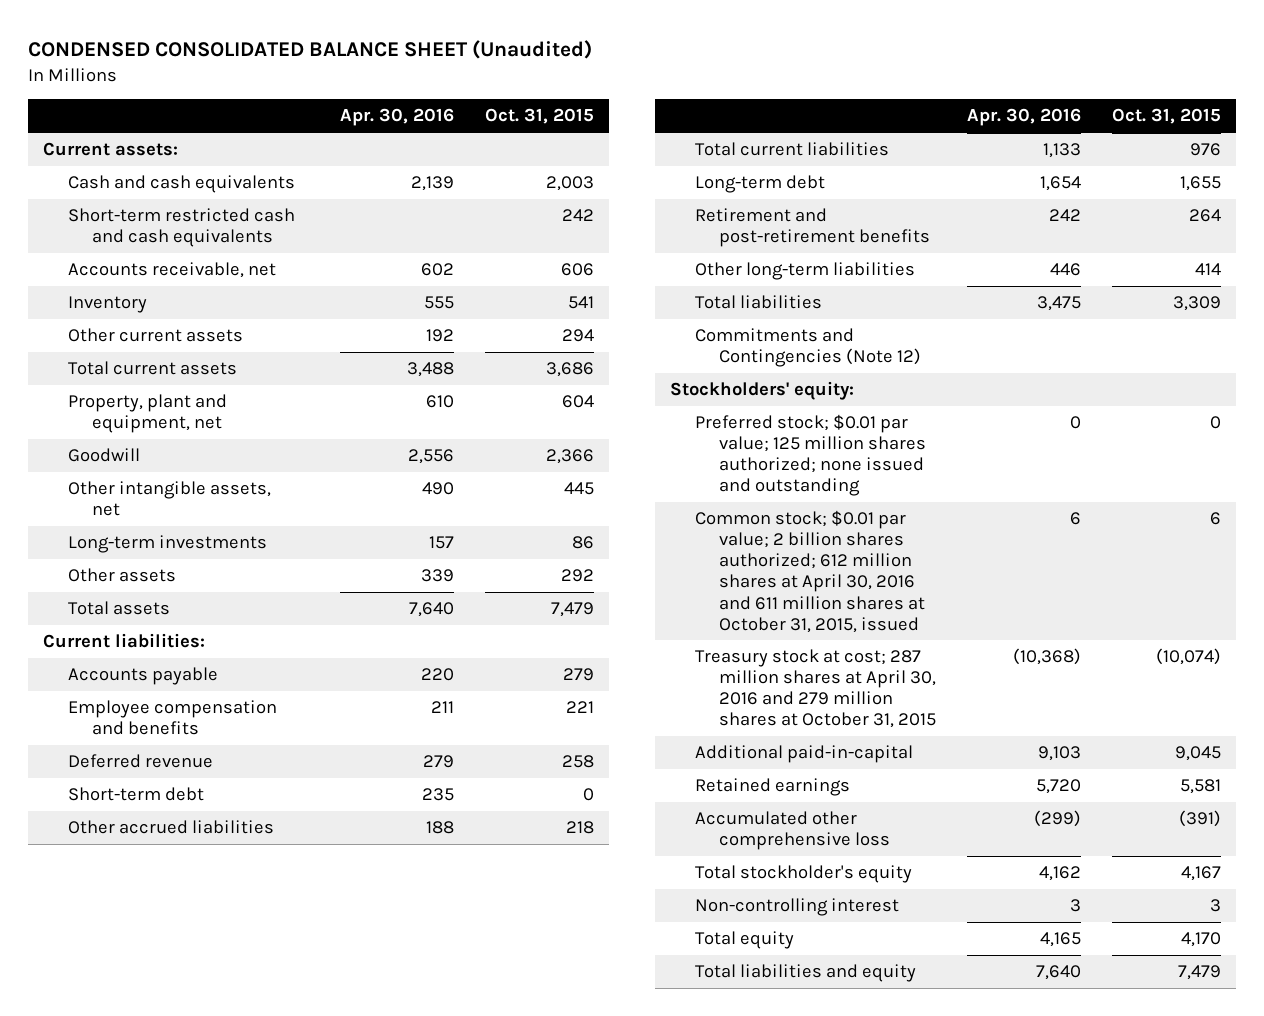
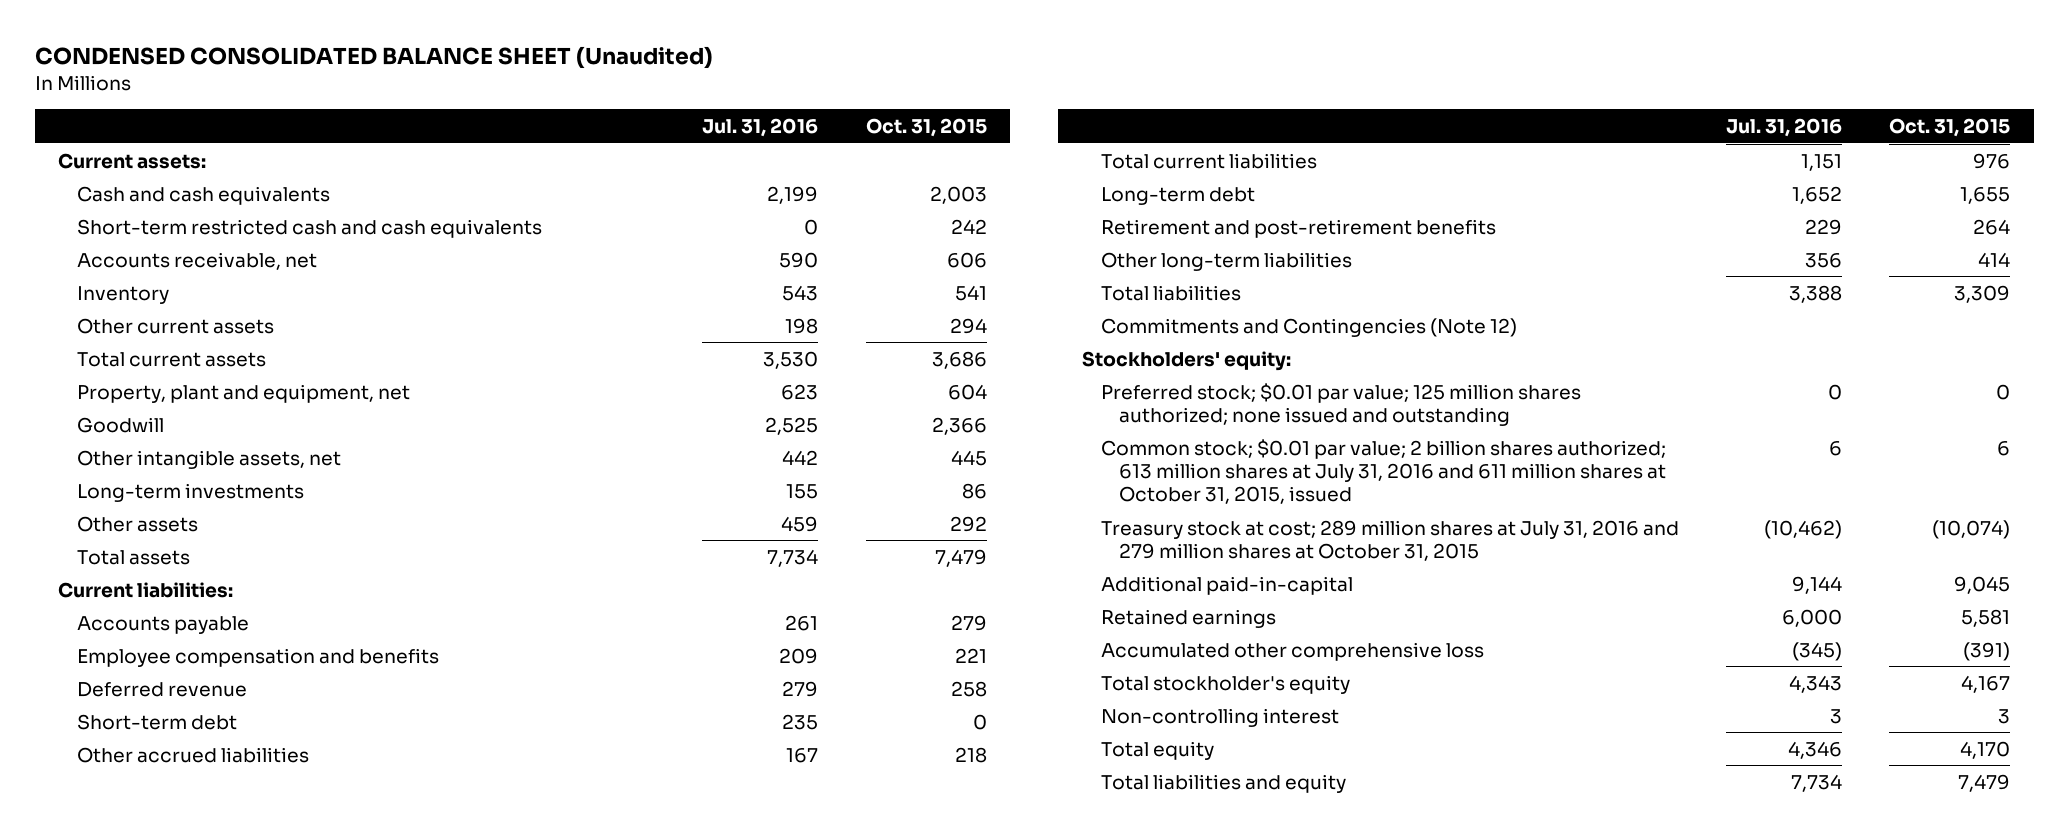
[339,108,454,127] Apr. 30, 2016 -> none
none -> [702,117,819,137] Jul. 31, 2016
[694,510,926,633] Common stock; $0.01 par value; 2 billion shares authorized; 612 million shares at April 30, 2016 and 611 million shares at October 31, 2015, issued -> [1100,438,1667,504] Common stock; $0.01 par value; 2 billion shares authorized; 613 million shares at July 31, 2016 and 611 million shares at October 31, 2015, issued
[694,649,937,729] Treasury stock at cost; 287 million shares at April 30, 2016 and 279 million shares at October 31, 2015 -> [1100,519,1679,561] Treasury stock at cost; 289 million shares at July 31, 2016 and 279 million shares at October 31, 2015

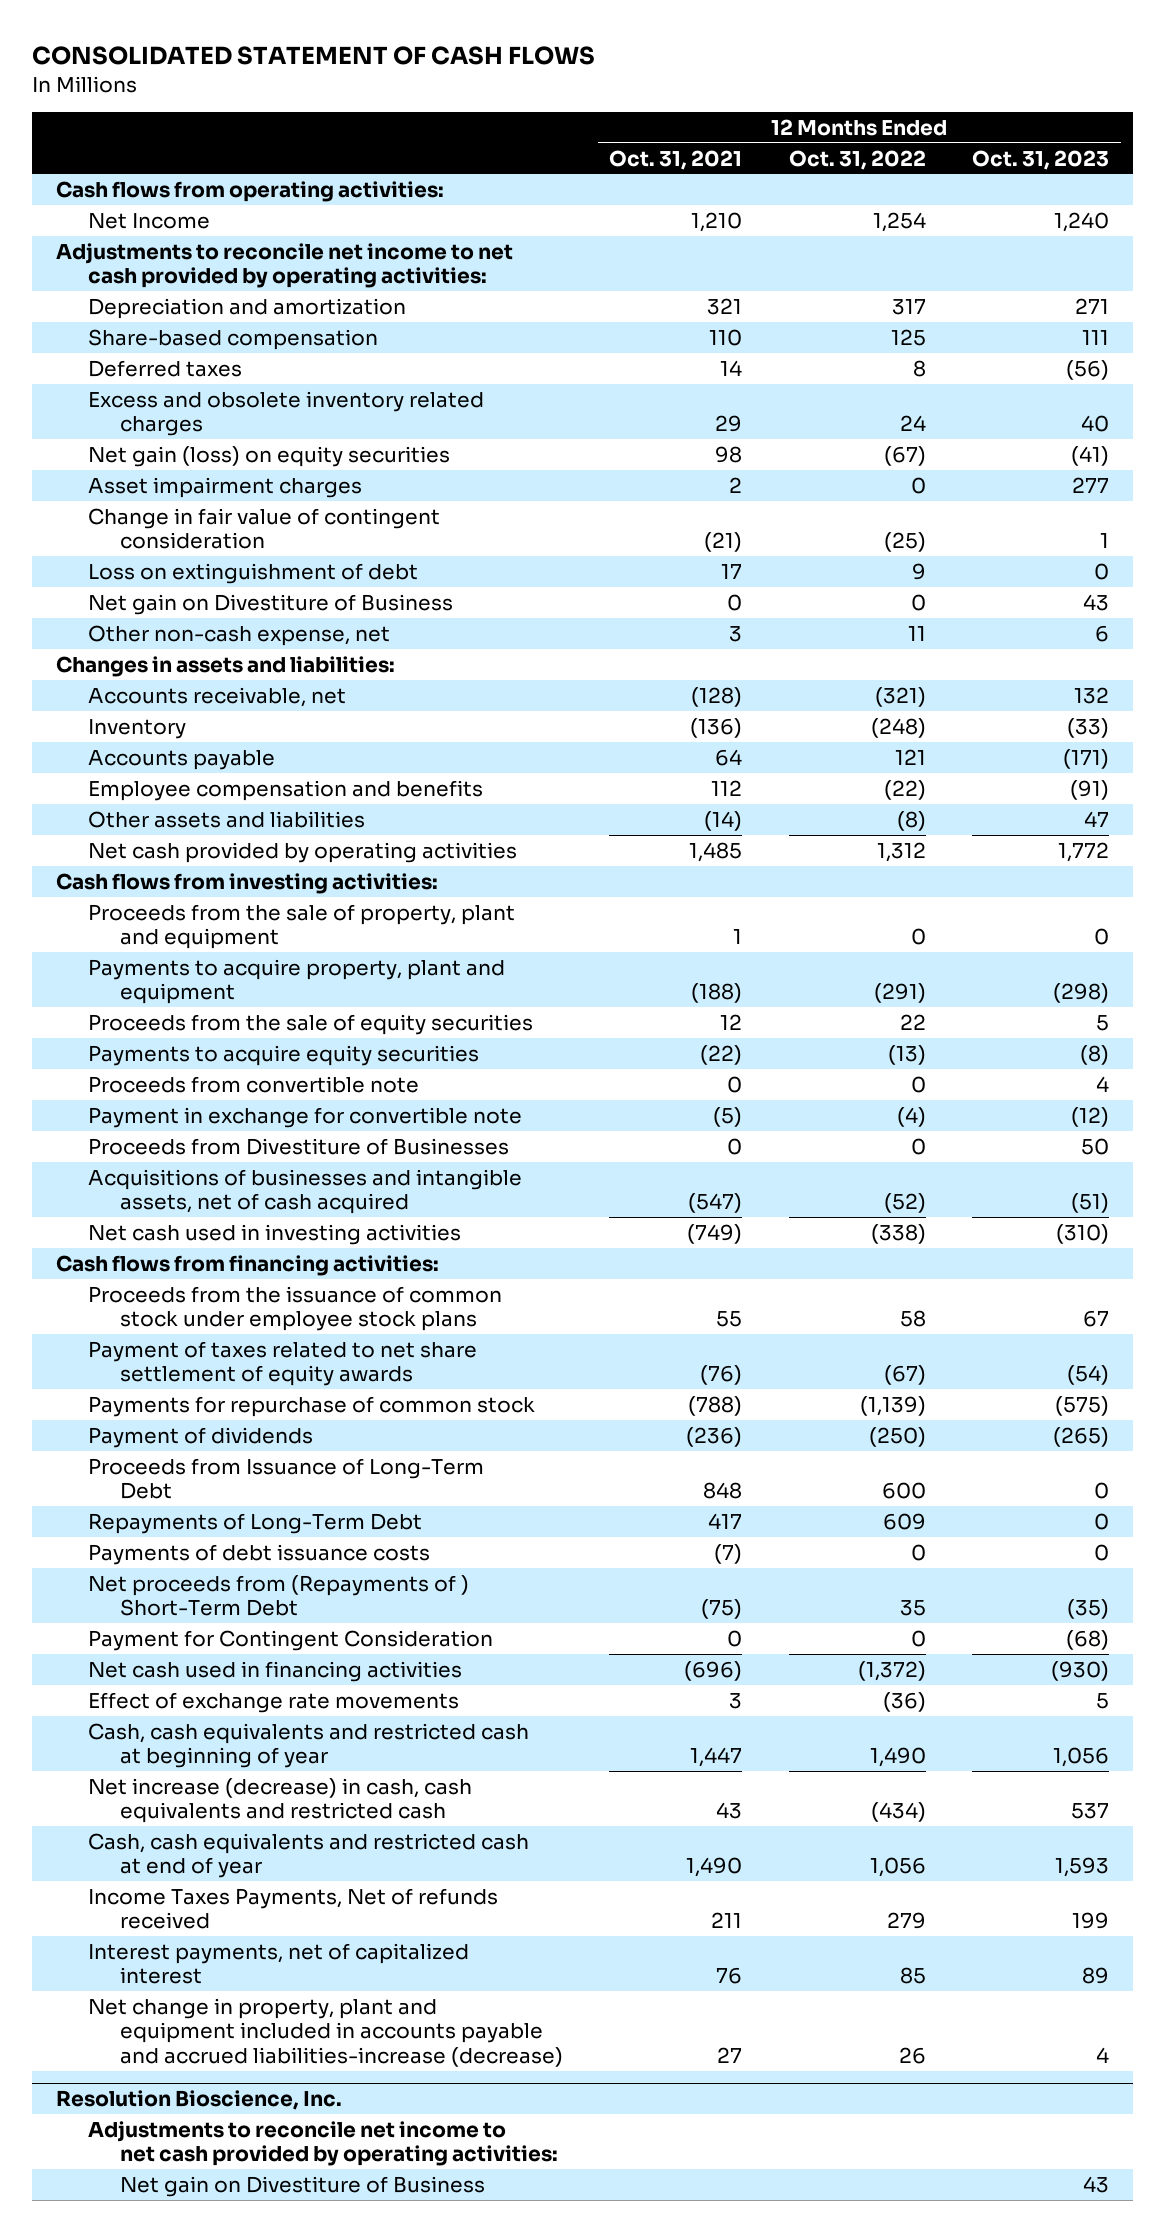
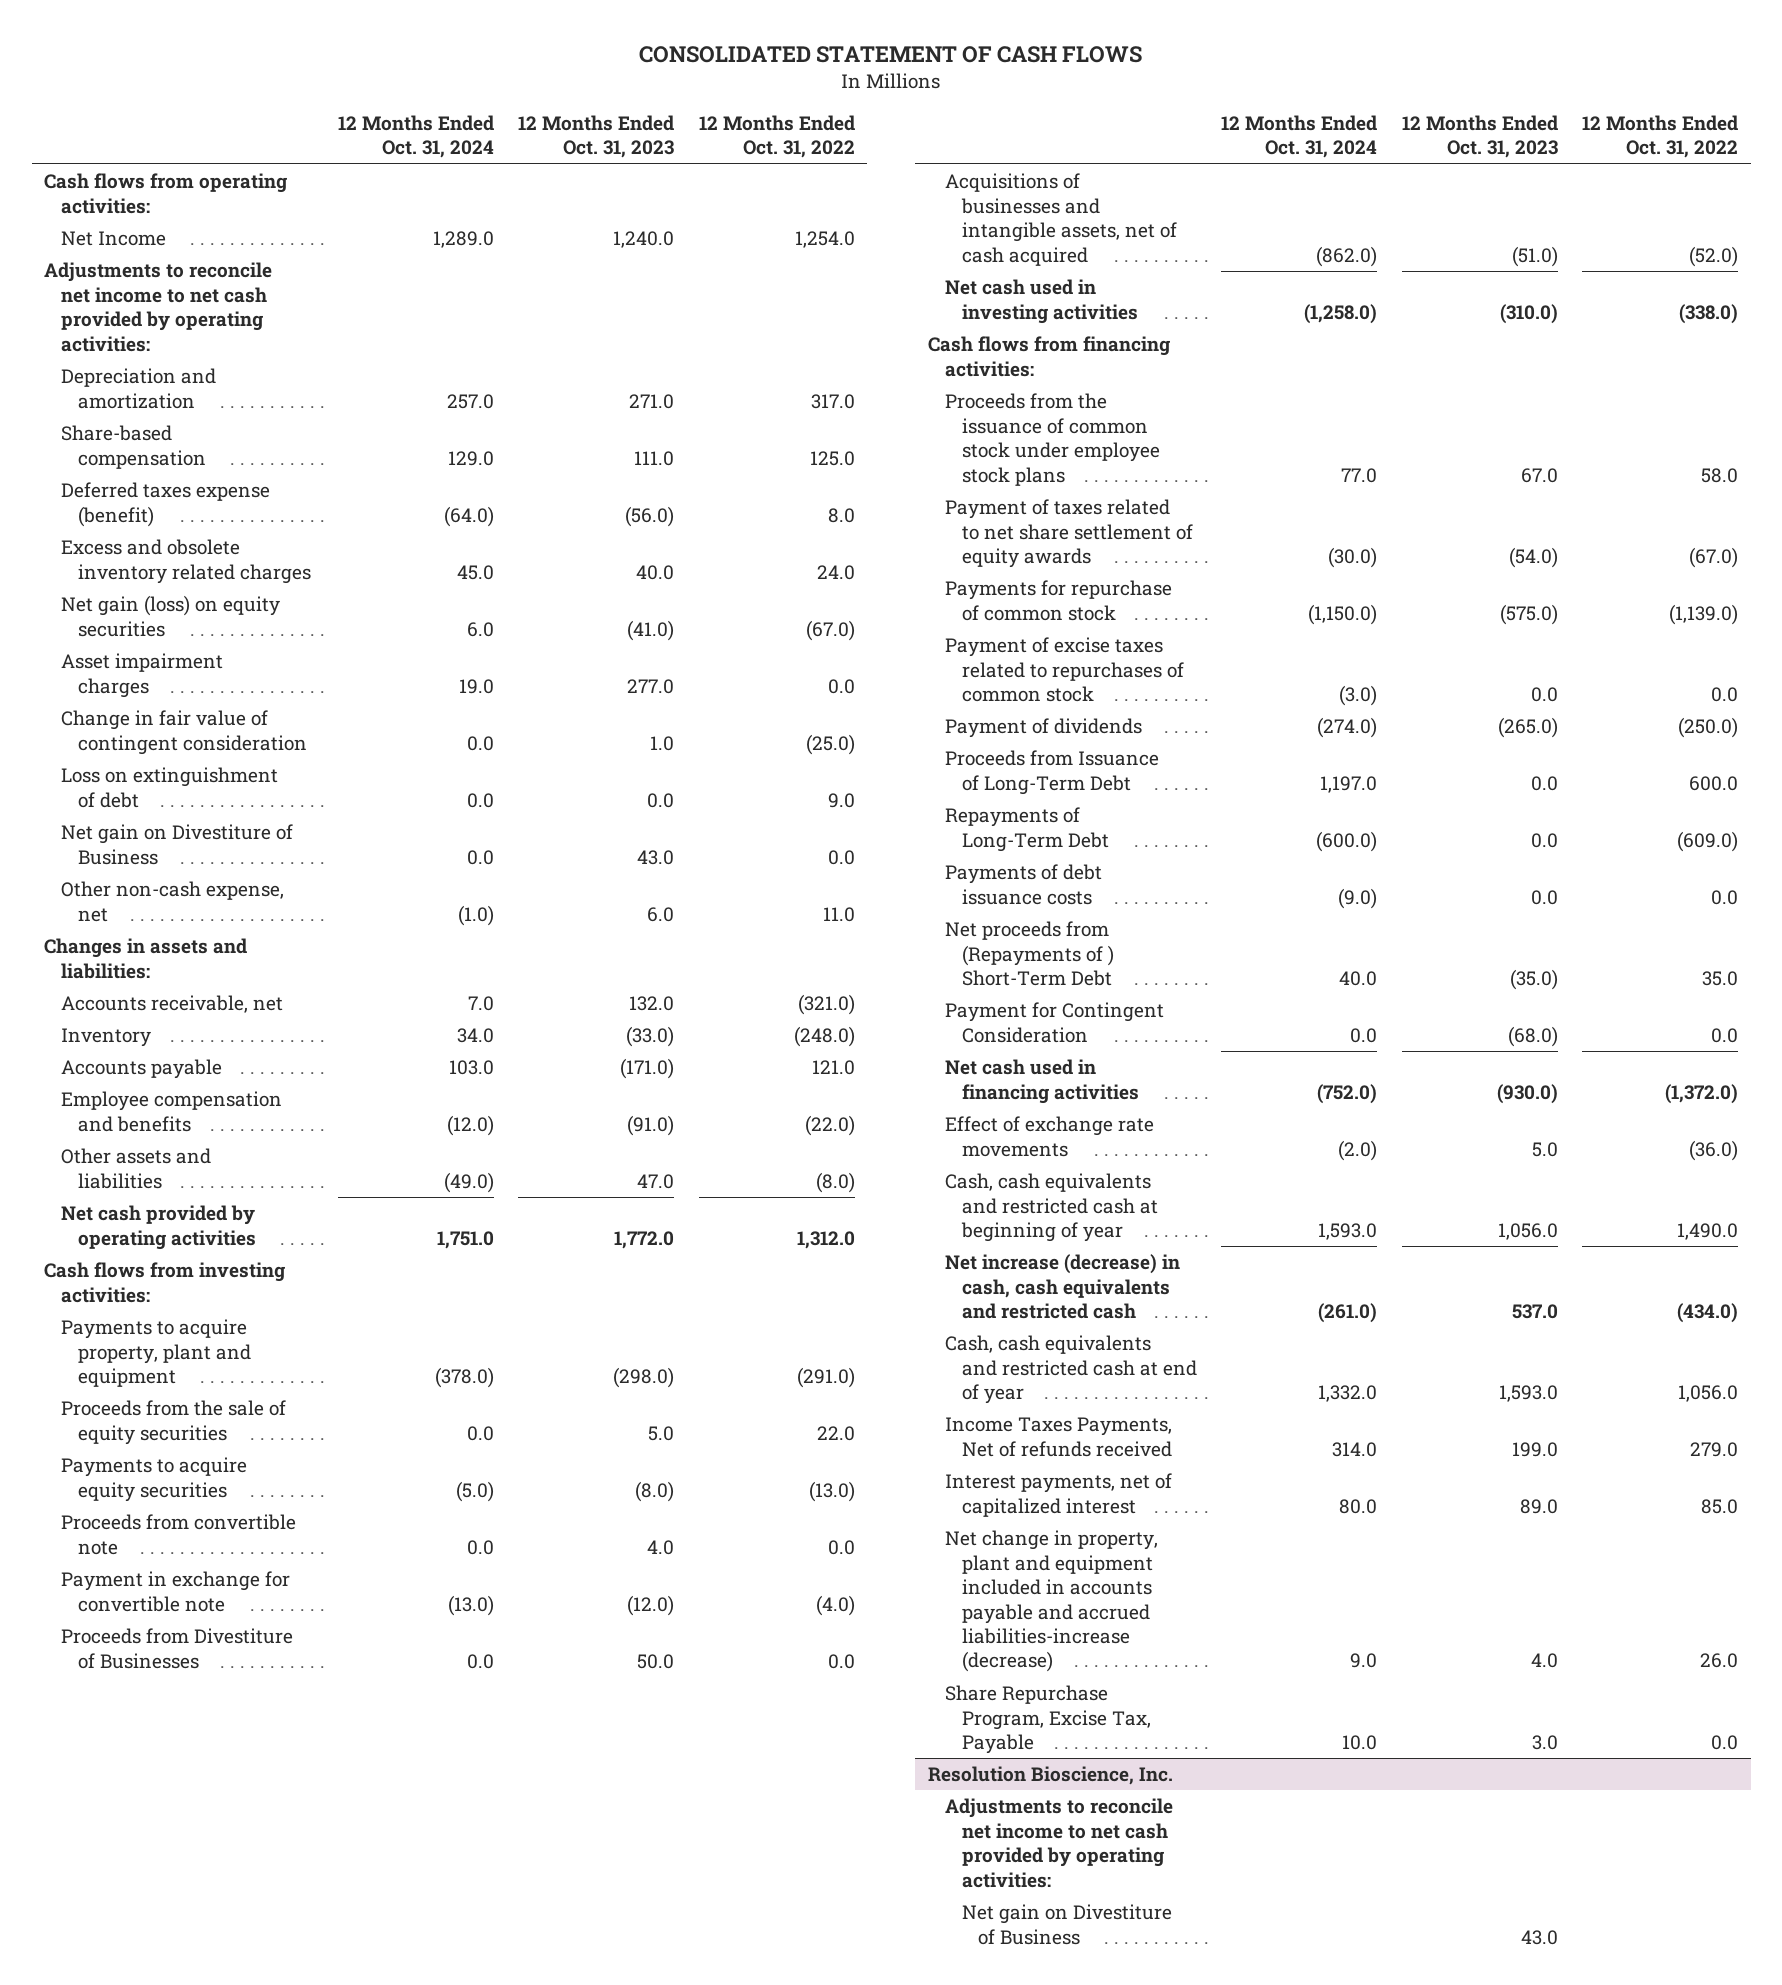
[609,149,743,170] Oct. 31, 2021 -> none
none -> [337,114,494,159] 12 Months Ended Oct. 31, 2024
[872,211,926,232] 1,254 -> [794,231,855,249] 1,254.0
[1054,211,1110,232] 1,240 -> [613,231,675,249] 1,240.0
[891,298,926,315] 317 -> [810,393,855,409] 317.0
[1075,297,1110,314] 271 -> [629,393,675,409] 271.0
[890,328,926,346] 125 -> [809,450,855,466] 125.0
[1082,329,1110,345] 111 -> [634,450,675,466] 111.0
[87,359,242,377] Deferred taxes -> [61,482,271,527] Deferred taxes expense (benefit)
[912,359,926,377] 8 -> [827,507,855,523] 8.0
[1066,359,1110,380] (56) -> [625,505,675,527] (56.0)
[899,415,926,432] 24 -> [816,564,855,580] 24.0
[1081,415,1110,433] 40 -> [636,564,675,580] 40.0
[883,445,926,466] (67) -> [805,619,855,641] (67.0)
[1071,445,1110,466] (41) -> [627,619,675,641] (41.0)
[910,476,926,494] 0 -> [827,678,855,694] 0.0
[1072,476,1110,493] 277 -> [627,678,675,694] 277.0
[883,532,926,553] (25) -> [805,733,855,755] (25.0)
[1100,533,1110,549] 1 -> [650,735,675,751] 1.0
[911,562,926,580] 9 -> [827,792,855,808] 9.0
[1094,562,1110,580] 0 -> [647,792,675,808] 0.0
[910,593,926,611] 0 -> [827,849,855,865] 0.0
[1083,593,1110,611] 43 -> [637,849,675,865] 43.0
[907,625,926,641] 11 -> [822,906,855,922] 11.0
[1095,624,1110,642] 6 -> [647,906,675,922] 6.0
[874,686,926,707] (321) -> [797,994,855,1016] (321.0)
[1074,686,1110,704] 132 -> [629,996,675,1012] 132.0
[870,717,926,738] (248) -> [793,1026,855,1048] (248.0)
[1067,717,1110,738] (33) -> [626,1026,675,1048] (33.0)
[894,748,926,765] 121 -> [811,1060,855,1076] 121.0
[1063,748,1110,769] (171) -> [620,1058,675,1080] (171.0)
[883,779,926,800] (22) -> [804,1114,855,1136] (22.0)
[1070,779,1110,800] (91) -> [627,1114,675,1136] (91.0)
[896,810,926,831] (8) -> [815,1171,855,1193] (8.0)
[1084,810,1110,827] 47 -> [637,1173,675,1189] 47.0
[876,841,926,862] 1,312 -> [796,1230,855,1249] 1,312.0
[1058,841,1110,862] 1,772 -> [614,1230,675,1249] 1,772.0
[87,903,515,950] Proceeds from the sale of property, plant and equipment -> none
[873,983,926,1004] (291) -> [796,1367,855,1389] (291.0)
[1053,983,1110,1004] (298) -> [613,1367,675,1389] (298.0)
[899,1013,926,1030] 22 -> [816,1425,855,1441] 22.0
[1096,1014,1110,1031] 5 -> [648,1425,675,1441] 5.0
[887,1044,926,1065] (13) -> [808,1480,855,1502] (13.0)
[1080,1044,1110,1065] (8) -> [635,1480,675,1502] (8.0)
[910,1075,926,1093] 0 -> [827,1539,855,1555] 0.0
[1096,1075,1110,1092] 4 -> [647,1539,675,1555] 4.0
[896,1106,926,1127] (4) -> [815,1594,855,1616] (4.0)
[1071,1106,1110,1127] (12) -> [627,1594,675,1616] (12.0)
[910,1137,926,1155] 0 -> [827,1653,855,1669] 0.0
[1081,1137,1110,1155] 50 -> [637,1653,675,1669] 50.0
[883,1193,926,1214] (52) -> [1689,245,1739,267] (52.0)
[1071,1193,1110,1214] (51) -> [1511,245,1558,267] (51.0)
[870,1223,926,1244] (338) -> [1679,303,1739,324] (338.0)
[1056,1223,1110,1244] (310) -> [1499,303,1558,324] (310.0)
[899,1310,926,1328] 58 -> [1701,467,1739,483] 58.0
[1083,1310,1110,1328] 67 -> [1520,467,1558,483] 67.0
[883,1365,926,1386] (67) -> [1689,547,1739,569] (67.0)
[1067,1365,1110,1386] (54) -> [1508,547,1558,569] (54.0)
[859,1395,926,1416] (1,139) -> [1669,603,1739,625] (1,139.0)
[1055,1395,1110,1416] (575) -> [1499,603,1558,625] (575.0)
none -> [944,637,1184,703] Payment of excise taxes related to repurchases of common stock
[868,1426,926,1447] (250) -> [1678,717,1739,739] (250.0)
[1053,1426,1110,1447] (265) -> [1497,717,1558,739] (265.0)
[881,1482,926,1500] 600 -> [1689,775,1739,791] 600.0
[1094,1482,1110,1500] 0 -> [1530,775,1558,791] 0.0
[882,1512,926,1530] 609 -> [1677,830,1739,852] (609.0)
[1094,1512,1110,1530] 0 -> [1530,832,1558,848] 0.0
[910,1543,926,1561] 0 -> [1711,889,1739,905] 0.0
[1094,1543,1110,1561] 0 -> [1530,889,1558,905] 0.0
[899,1600,926,1617] 35 -> [1702,971,1739,987] 35.0
[1067,1599,1110,1620] (35) -> [1509,969,1558,991] (35.0)
[910,1629,926,1647] 0 -> [1711,1027,1739,1043] 0.0
[1066,1629,1110,1650] (68) -> [1507,1025,1558,1047] (68.0)
[857,1660,926,1681] (1,372) -> [1665,1083,1739,1104] (1,372.0)
[1051,1660,1110,1681] (930) -> [1496,1083,1558,1104] (930.0)
[882,1691,926,1712] (36) -> [1689,1139,1739,1161] (36.0)
[1096,1692,1110,1709] 5 -> [1531,1141,1558,1157] 5.0
[869,1747,926,1768] 1,490 -> [1677,1223,1739,1241] 1,490.0
[1053,1747,1110,1768] 1,056 -> [1497,1223,1558,1241] 1,056.0
[870,1802,926,1823] (434) -> [1677,1303,1739,1324] (434.0)
[1071,1803,1110,1820] 537 -> [1511,1304,1558,1320] 537.0
[869,1857,926,1878] 1,056 -> [1678,1385,1739,1403] 1,056.0
[1055,1857,1110,1878] 1,593 -> [1498,1385,1558,1403] 1,593.0
[886,1912,926,1930] 279 -> [1690,1441,1739,1457] 279.0
[1072,1912,1110,1930] 199 -> [1511,1441,1558,1457] 199.0
[899,1967,926,1985] 85 -> [1701,1498,1739,1514] 85.0
[1082,1967,1110,1985] 89 -> [1519,1498,1558,1514] 89.0
[898,2047,926,2065] 26 -> [1700,1653,1739,1669] 26.0
[1096,2047,1110,2064] 4 -> [1530,1653,1558,1669] 4.0
none -> [944,1685,1151,1755] Share Repurchase Program, Excise Tax, Payable
[1083,2175,1110,2193] 43 -> [1520,1929,1558,1945] 43.0

